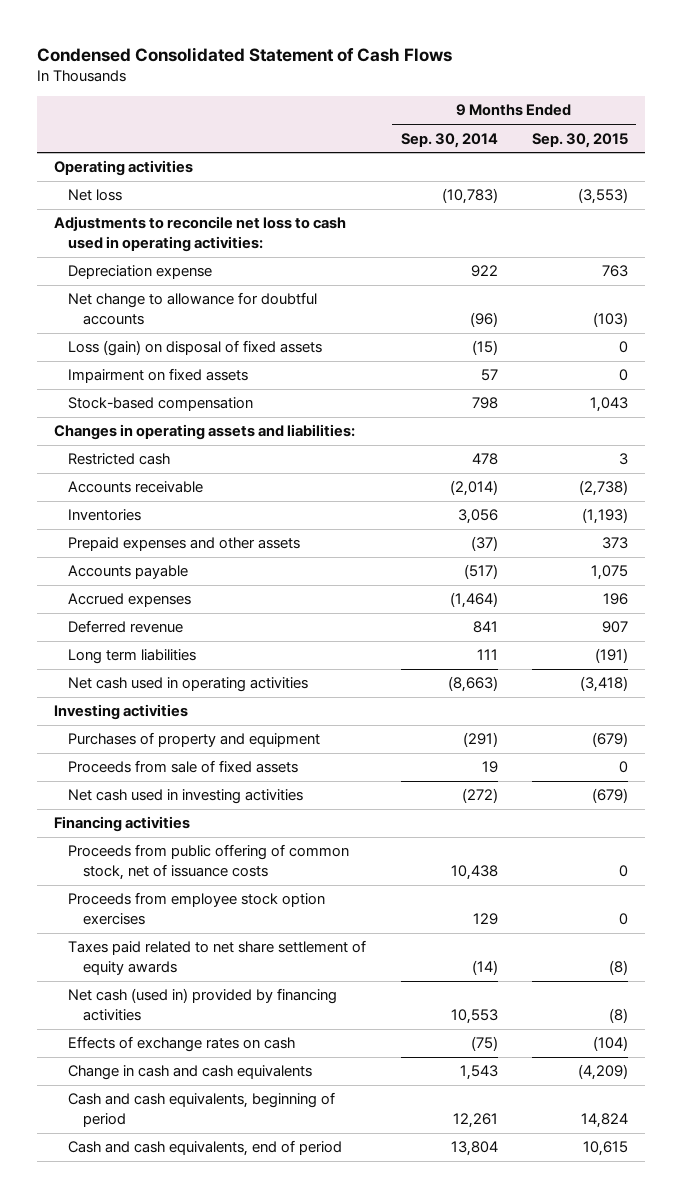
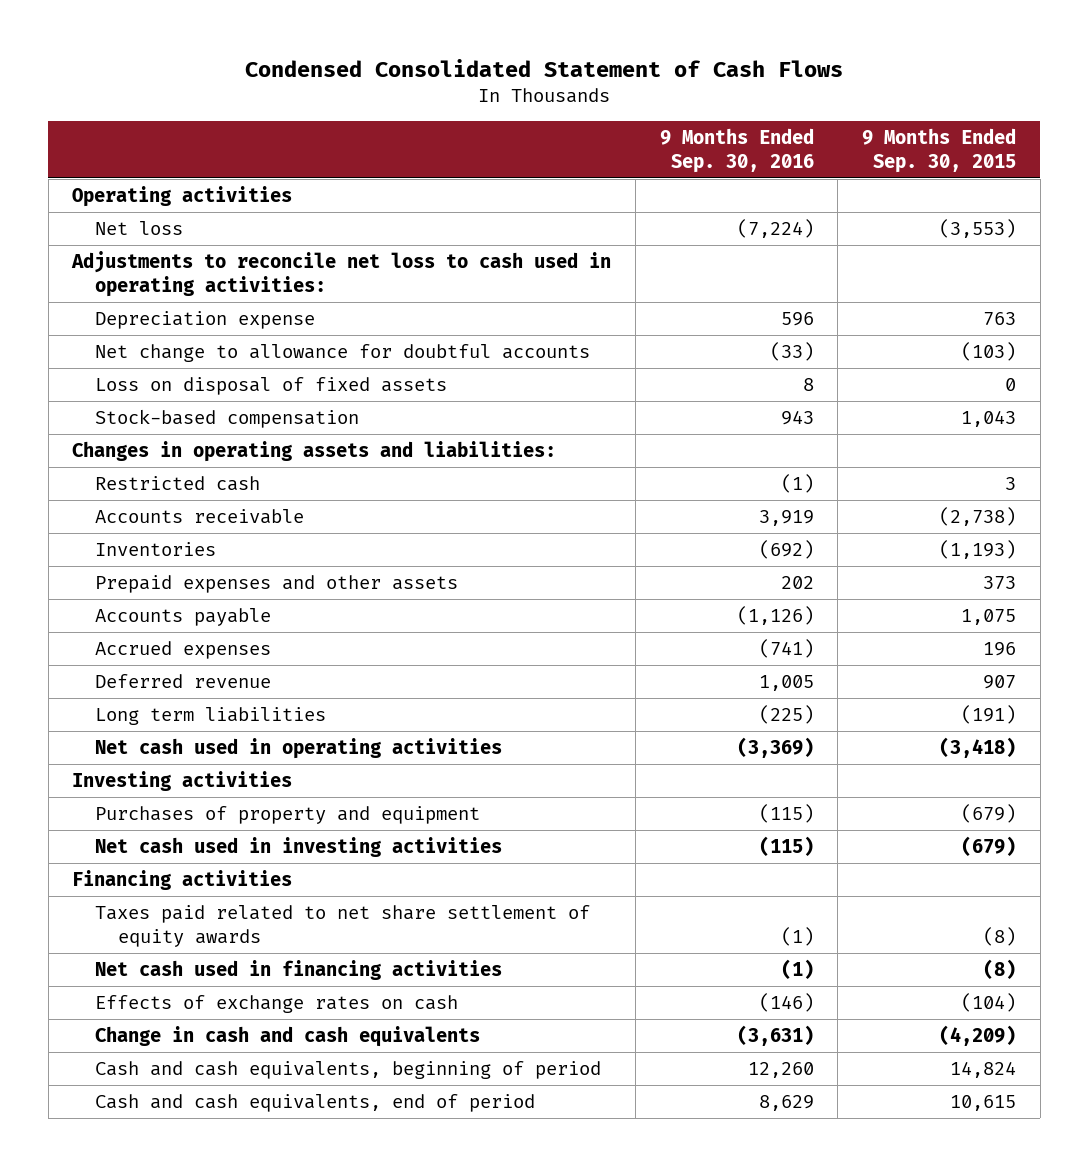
[400,132,498,148] Sep. 30, 2014 -> none
none -> [659,127,814,173] 9 Months Ended Sep. 30, 2016
[68,368,249,384] Impairment on fixed assets -> none
[68,340,323,357] Loss (gain) on disposal of fixed assets -> [95,377,448,396] Loss on disposal of fixed assets
[68,760,299,774] Proceeds from sale of fixed assets -> none
[68,844,350,880] Proceeds from public offering of common stock, net of issuance costs -> none
[68,892,326,925] Proceeds from employee stock option exercises -> none
[68,988,338,1021] Net cash (used in) provided by financing activities -> [95,960,503,981] Net cash used in financing activities

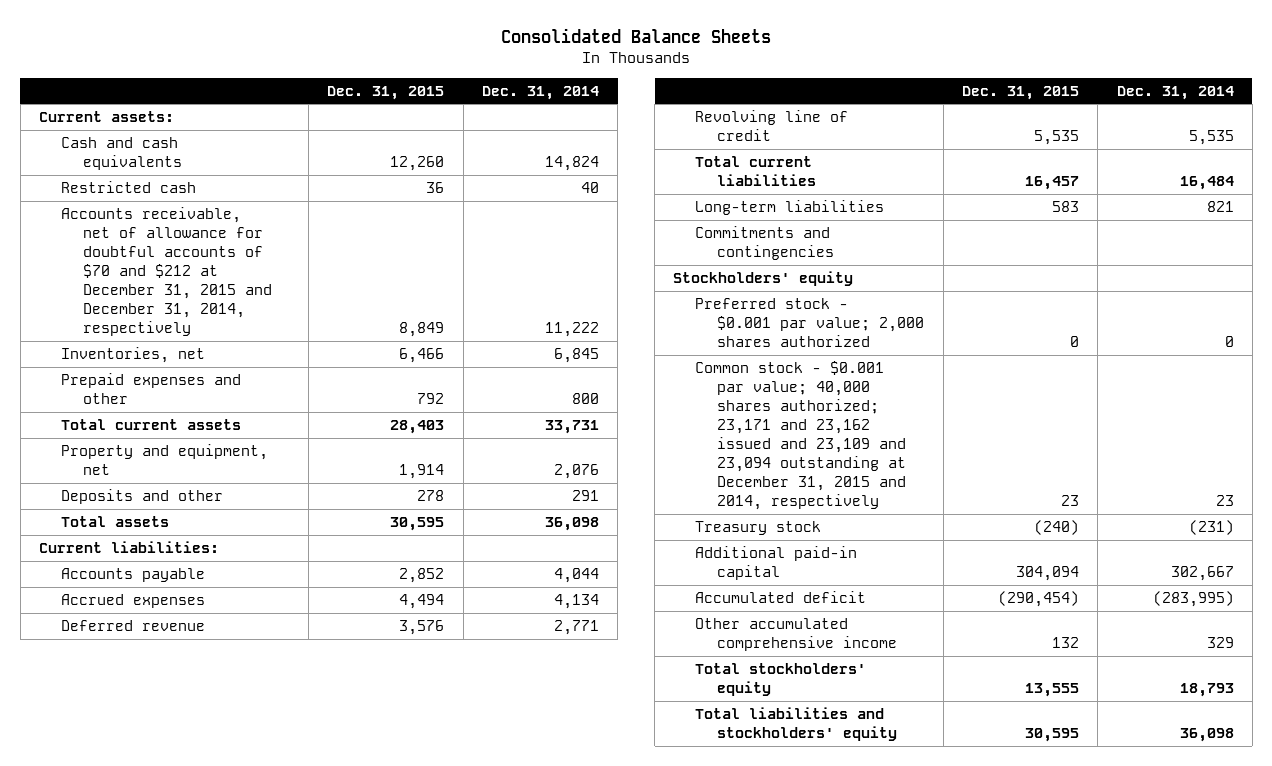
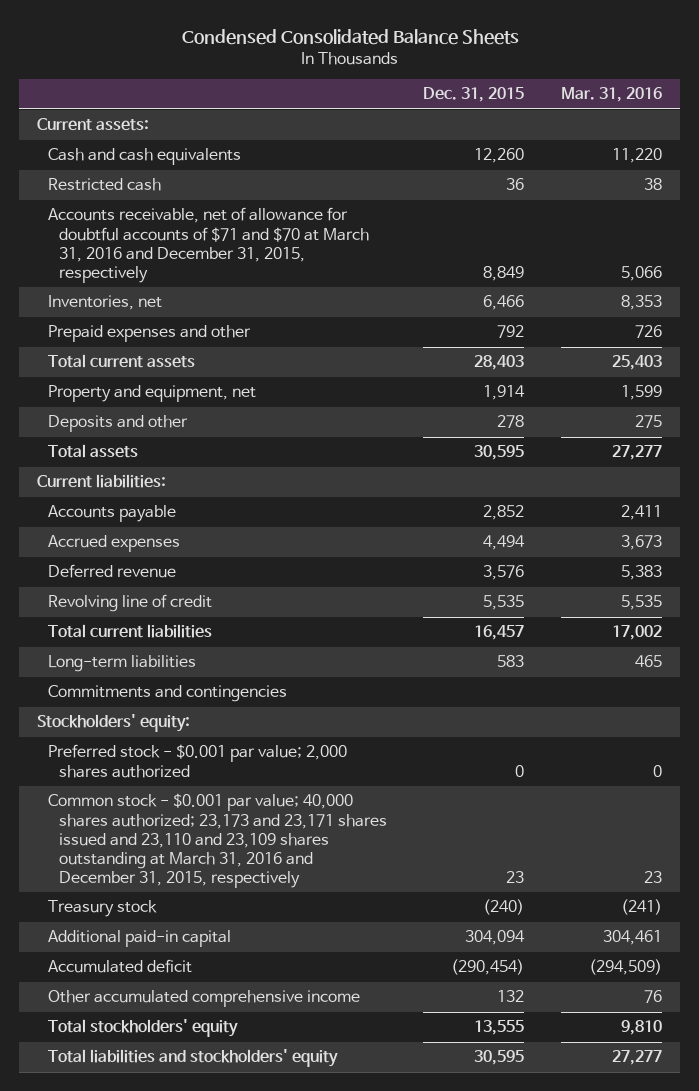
[501,28,772,44] Consolidated Balance Sheets -> [181,28,519,45] Condensed Consolidated Balance Sheets
[481,85,599,100] Dec. 31, 2014 -> none
none -> [560,87,662,103] Mar. 31, 2016
[60,206,272,337] Accounts receivable, net of allowance for doubtful accounts of $70 and $212 at December 31, 2015 and December 31, 2014, respectively -> [48,207,369,283] Accounts receivable, net of allowance for doubtful accounts of $71 and $70 at March 31, 2016 and December 31, 2015, respectively
[673,270,854,286] Stockholders' equity -> [37,714,191,733] Stockholders' equity:
[695,360,907,511] Common stock - $0.001 par value; 40,000 shares authorized; 23,171 and 23,162 issued and 23,109 and 23,094 outstanding at December 31, 2015 and 2014, respectively -> [48,793,387,889] Common stock - $0.001 par value; 40,000 shares authorized; 23,173 and 23,171 shares issued and 23,110 and 23,109 shares outstanding at March 31, 2016 and December 31, 2015, respectively

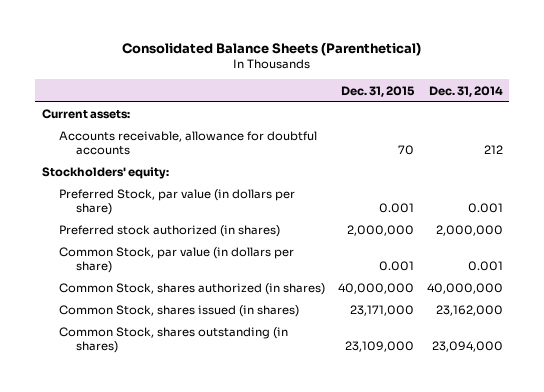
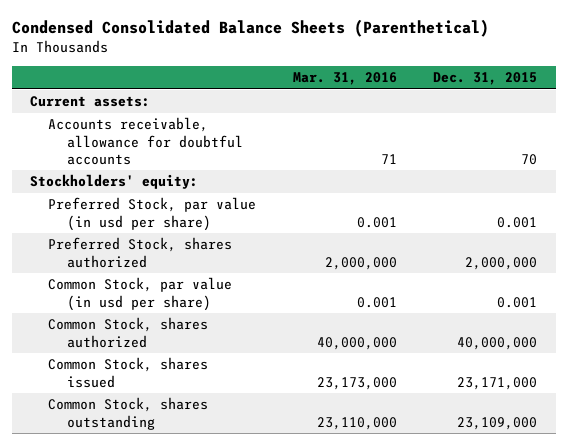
[122,41,422,56] Consolidated Balance Sheets (Parenthetical) -> [11,19,489,38] Condensed Consolidated Balance Sheets (Parenthetical)
[428,85,503,97] Dec. 31, 2014 -> none
none -> [292,71,397,85] Mar. 31, 2016
[59,189,296,215] Preferred Stock, par value (in dollars per share) -> [48,197,257,231] Preferred Stock, par value (in usd per share)
[59,225,281,238] Preferred stock authorized (in shares) -> [48,237,233,268] Preferred Stock, shares authorized
[59,247,295,273] Common Stock, par value (in dollars per share) -> [48,277,233,311] Common Stock, par value (in usd per share)
[59,283,326,296] Common Stock, shares authorized (in shares) -> [48,317,209,348] Common Stock, shares authorized
[59,305,300,318] Common Stock, shares issued (in shares) -> [48,357,209,388] Common Stock, shares issued
[59,327,289,353] Common Stock, shares outstanding (in shares) -> [48,397,209,430] Common Stock, shares outstanding

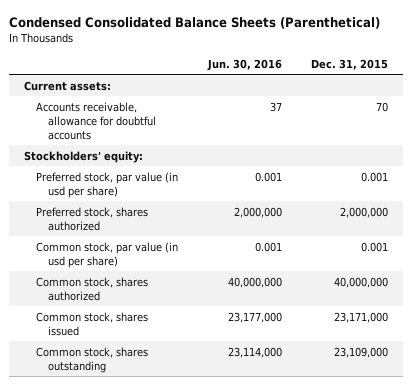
[292,71,397,85] Mar. 31, 2016 -> none
none -> [206,58,282,71] Jun. 30, 2016
[48,197,257,231] Preferred Stock, par value (in usd per share) -> [35,171,178,198] Preferred stock, par value (in usd per share)
[48,237,233,268] Preferred Stock, shares authorized -> [35,206,148,231] Preferred stock, shares authorized
[48,277,233,311] Common Stock, par value (in usd per share) -> [35,241,178,268] Common stock, par value (in usd per share)
[48,317,209,348] Common Stock, shares authorized -> [35,276,148,301] Common stock, shares authorized
[48,357,209,388] Common Stock, shares issued -> [35,311,148,336] Common stock, shares issued
[48,397,209,430] Common Stock, shares outstanding -> [35,346,148,373] Common stock, shares outstanding

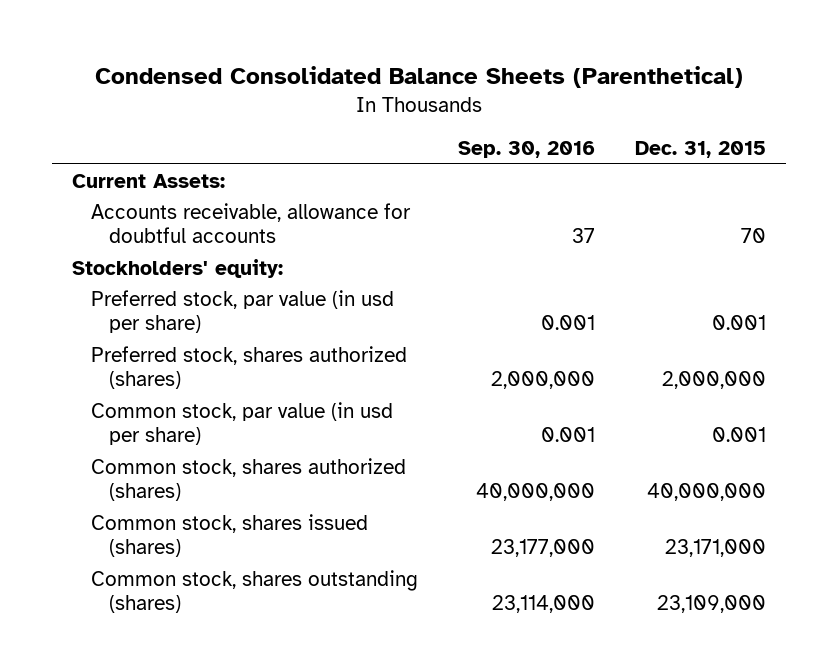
[206,58,282,71] Jun. 30, 2016 -> none
none -> [457,141,595,159] Sep. 30, 2016
[24,80,112,91] Current assets: -> [72,173,226,188] Current Assets:
[35,206,148,231] Preferred stock, shares authorized -> [90,345,407,390] Preferred stock, shares authorized (shares)
[35,276,148,301] Common stock, shares authorized -> [90,457,406,502] Common stock, shares authorized (shares)
[35,311,148,336] Common stock, shares issued -> [90,513,368,558] Common stock, shares issued (shares)
[35,346,148,373] Common stock, shares outstanding -> [90,569,418,614] Common stock, shares outstanding (shares)

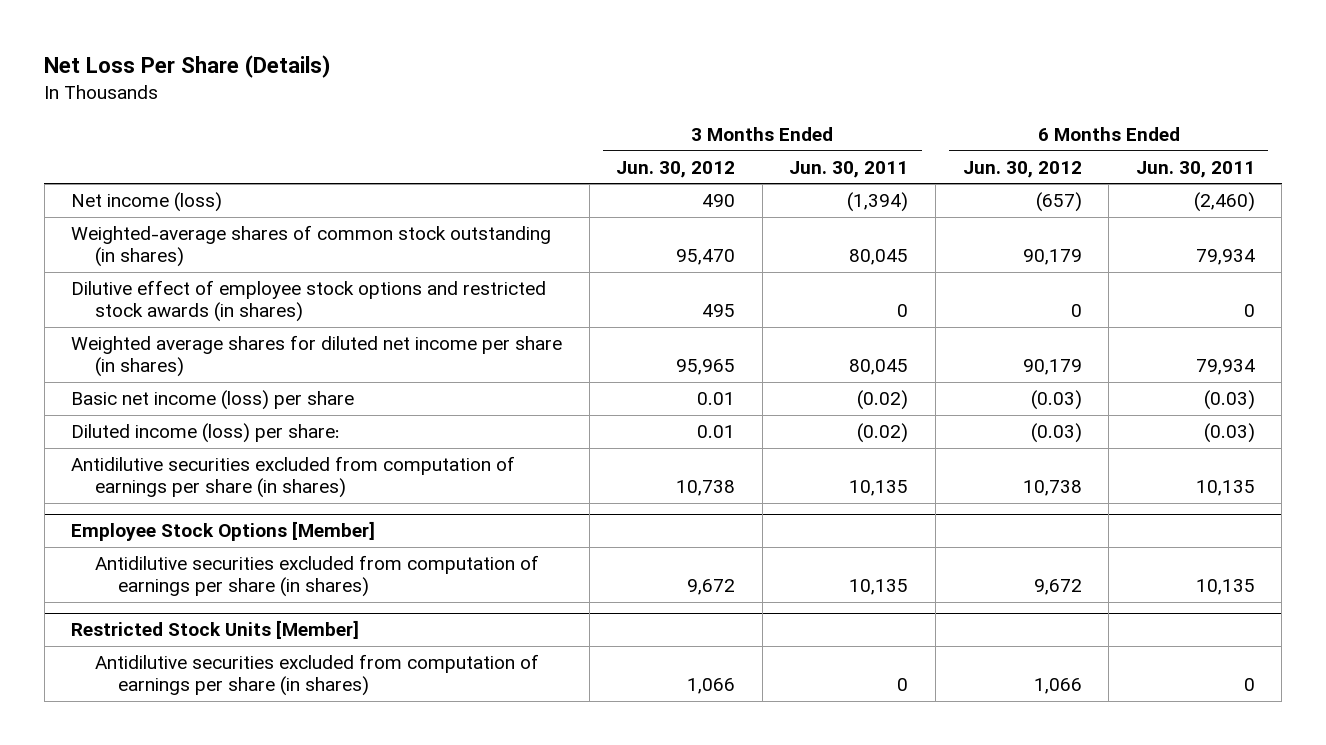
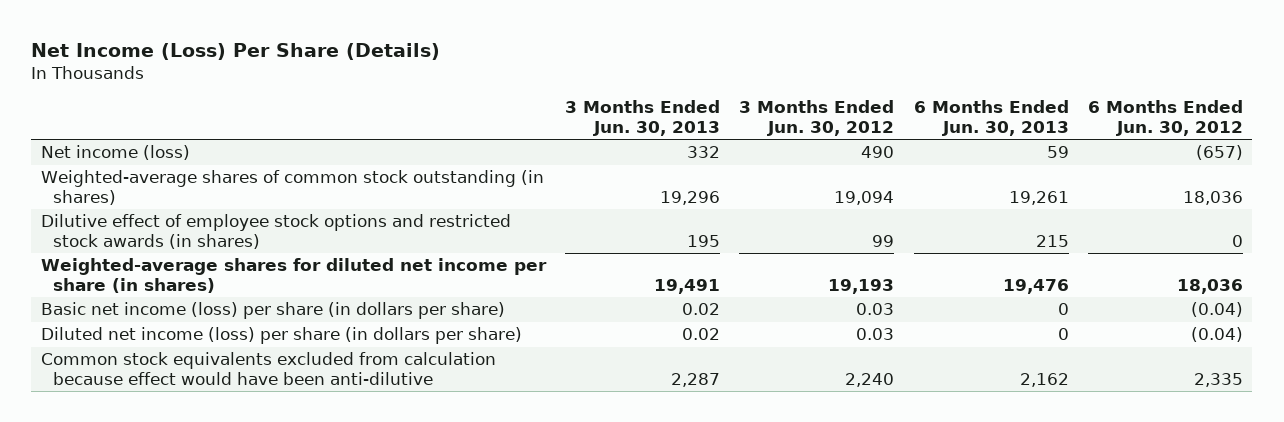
[44,55,332,79] Net Loss Per Share (Details) -> [31,42,441,60] Net Income (Loss) Per Share (Details)
[789,160,909,178] Jun. 30, 2011 -> none
[1135,160,1255,178] Jun. 30, 2011 -> none
none -> [565,100,721,136] 3 Months Ended Jun. 30, 2013
none -> [913,100,1069,136] 6 Months Ended Jun. 30, 2013
[71,456,516,499] Antidilutive securities excluded from computation of earnings per share (in shares) -> none
[71,521,376,542] Employee Stock Options [Member] -> none
[94,555,539,598] Antidilutive securities excluded from computation of earnings per share (in shares) -> none
[71,620,360,640] Restricted Stock Units [Member] -> none
[94,654,539,697] Antidilutive securities excluded from computation of earnings per share (in shares) -> none
[676,249,736,266] 95,470 -> [834,190,895,205] 19,094
[1022,249,1082,266] 90,179 -> [1182,190,1243,205] 18,036
[702,304,736,318] 495 -> [872,234,895,247] 99
[71,335,563,378] Weighted average shares for diluted net income per share (in shares) -> [41,258,548,293] Weighted-average shares for diluted net income per share (in shares)
[676,359,736,376] 95,965 -> [828,278,895,294] 19,193
[1022,359,1082,376] 90,179 -> [1176,278,1243,294] 18,036
[71,390,355,411] Basic net income (loss) per share -> [41,302,506,320] Basic net income (loss) per share (in dollars per share)
[697,392,736,406] 0.01 -> [856,303,895,316] 0.03
[1030,390,1082,411] (0.03) -> [1190,302,1243,318] (0.04)
[71,423,341,444] Diluted income (loss) per share: -> [41,327,523,345] Diluted net income (loss) per share (in dollars per share)
[697,425,736,439] 0.01 -> [856,328,895,341] 0.03
[1030,423,1082,444] (0.03) -> [1190,327,1243,343] (0.04)
none -> [41,352,497,385] Common stock equivalents excluded from calculation because effect would have been anti-dilutive

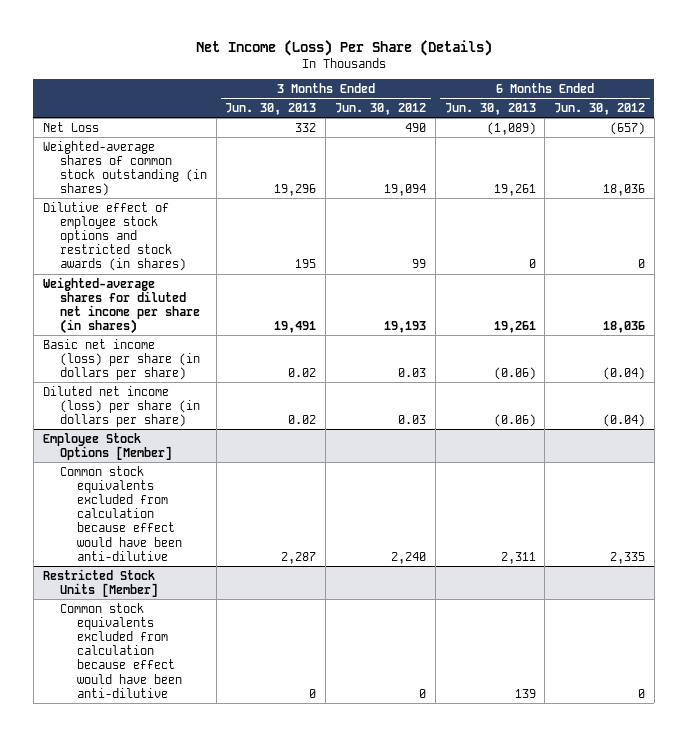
[41,145,191,161] Net income (loss) -> [42,121,99,132] Net Loss
[1046,146,1069,159] 59 -> [486,121,536,135] (1,089)
[1035,234,1069,247] 215 -> [528,259,536,269] 0
[1002,278,1069,294] 19,476 -> [493,321,536,334] 19,261
[1057,303,1069,316] 0 -> [493,366,536,380] (0.06)
[1057,328,1069,341] 0 -> [493,413,536,427] (0.06)
none -> [42,432,172,460] Employee Stock Options [Member]
[1019,372,1069,387] 2,162 -> [500,551,536,564] 2,311
none -> [42,568,158,597] Restricted Stock Units [Member]
none -> [59,602,183,698] Common stock equivalents excluded from calculation because effect would have been anti-dilutive

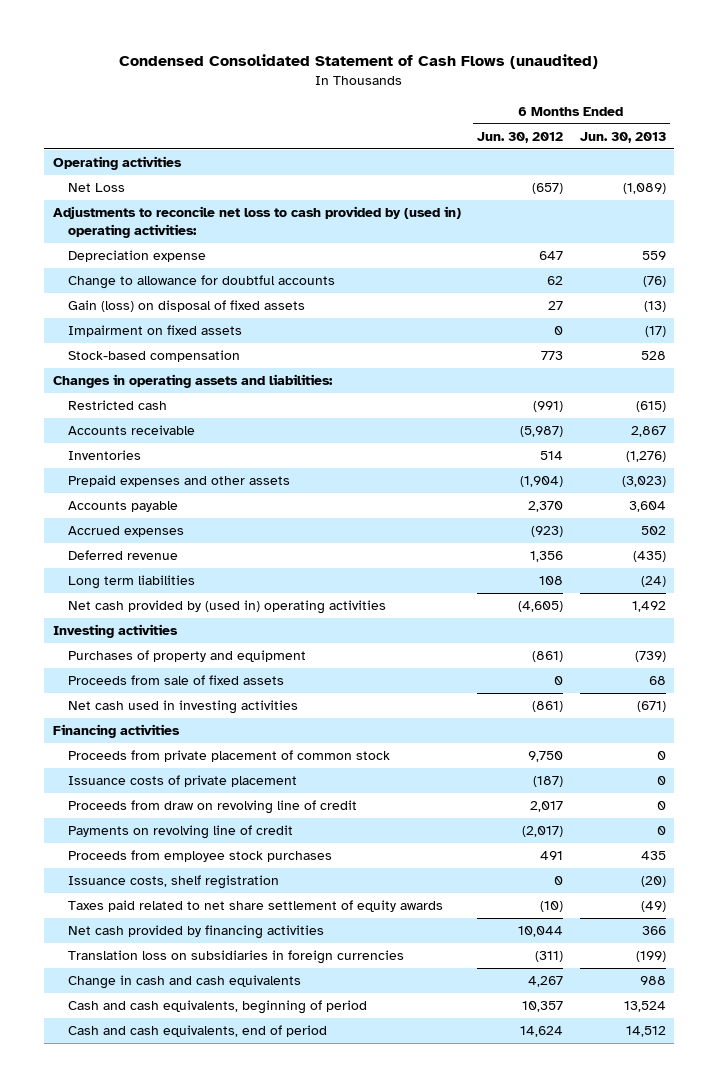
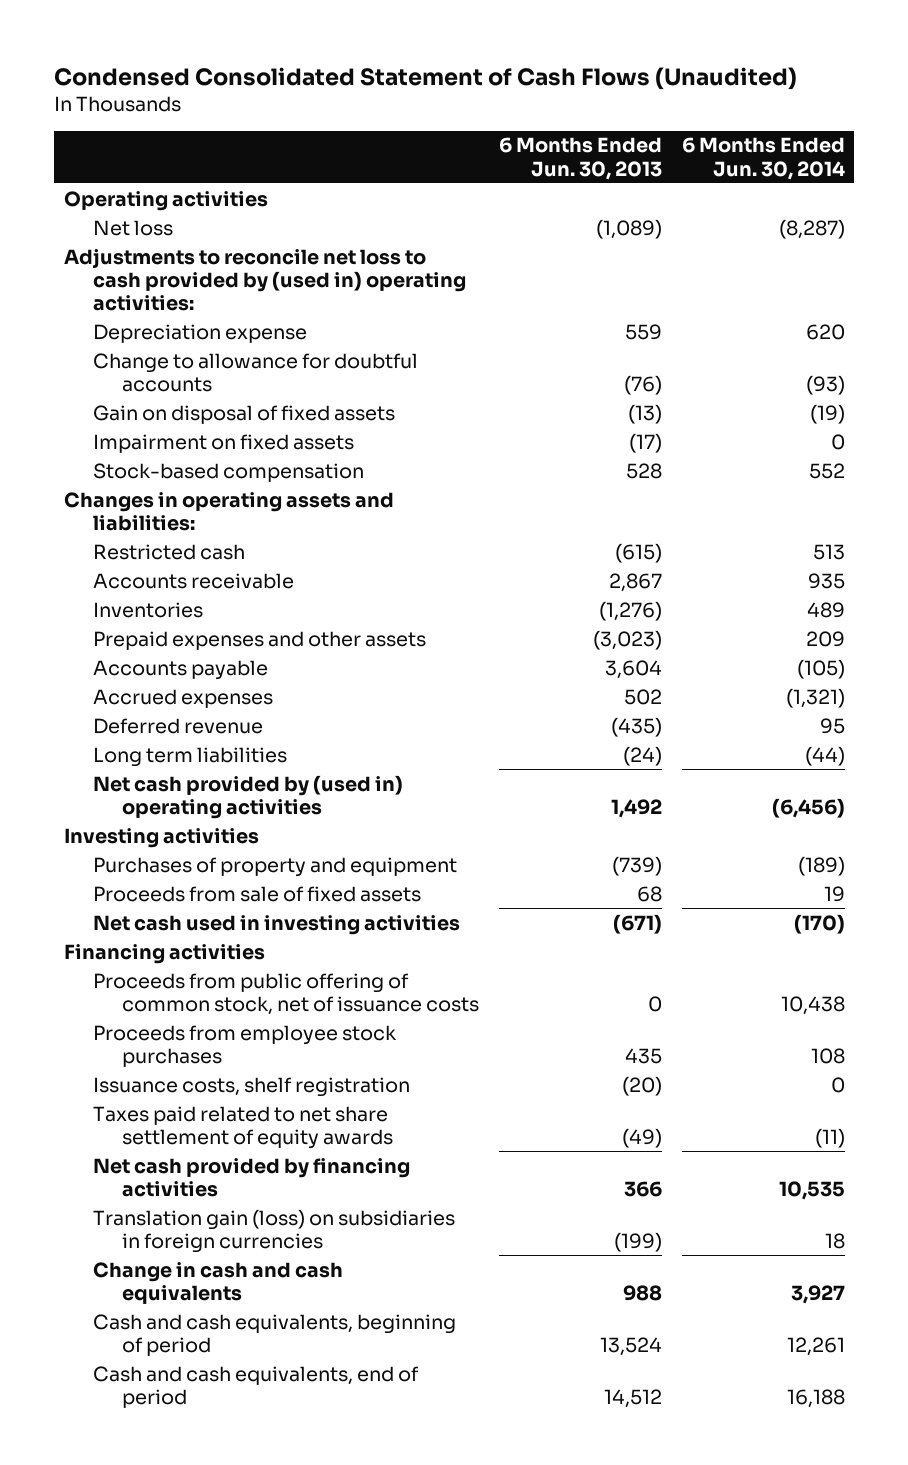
[119,53,599,69] Condensed Consolidated Statement of Cash Flows (unaudited) -> [54,66,798,90] Condensed Consolidated Statement of Cash Flows (Unaudited)
[477,132,564,144] Jun. 30, 2012 -> none
none -> [681,137,845,180] 6 Months Ended Jun. 30, 2014
[67,183,125,193] Net Loss -> [92,219,173,236] Net loss
[67,300,305,313] Gain (loss) on disposal of fixed assets -> [92,404,395,424] Gain on disposal of fixed assets
[67,750,390,763] Proceeds from private placement of common stock -> none
[67,775,297,788] Issuance costs of private placement -> none
[67,800,357,815] Proceeds from draw on revolving line of credit -> none
[67,825,293,840] Payments on revolving line of credit -> none
none -> [92,972,480,1015] Proceeds from public offering of common stock, net of issuance costs
[67,950,404,965] Translation loss on subsidiaries in foreign currencies -> [92,1208,455,1253] Translation gain (loss) on subsidiaries in foreign currencies

